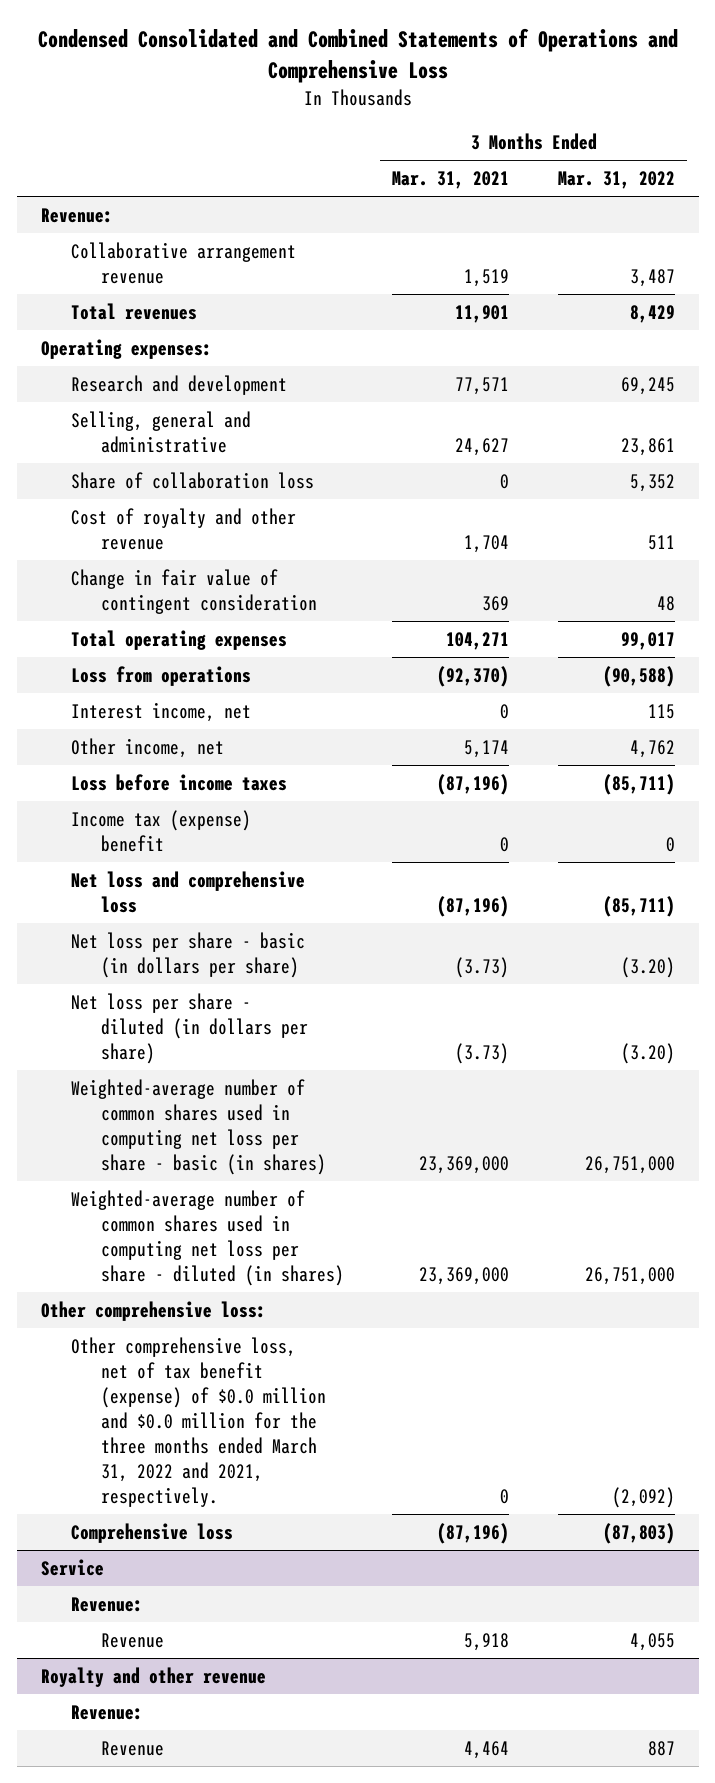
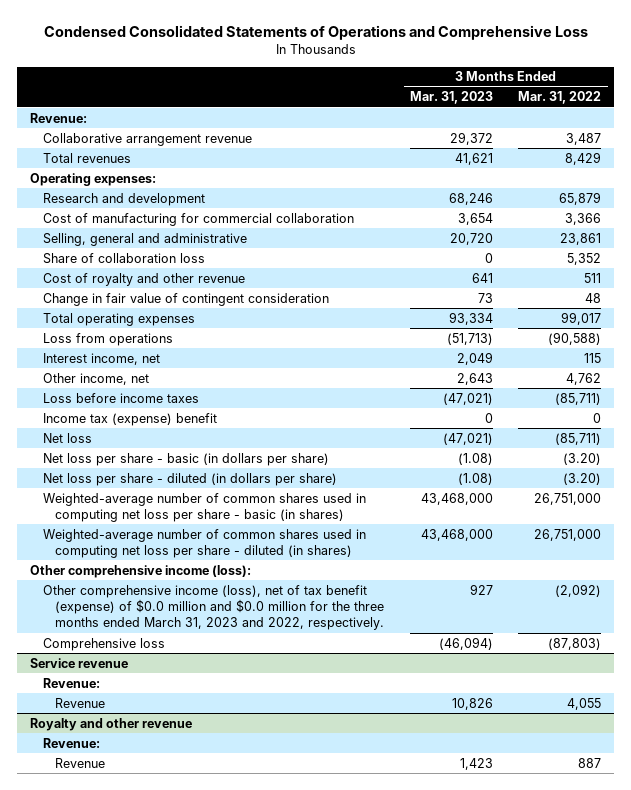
[37,28,678,83] Condensed Consolidated and Combined Statements of Operations and Comprehensive Loss -> [43,24,588,40] Condensed Consolidated Statements of Operations and Comprehensive Loss
[392,171,510,190] Mar. 31, 2021 -> none
none -> [409,91,493,105] Mar. 31, 2023
[620,376,675,395] 69,245 -> [559,191,602,205] 65,879
none -> [42,212,354,226] Cost of manufacturing for commercial collaboration
[70,870,305,913] Net loss and comprehensive loss -> [42,432,92,443] Net loss
[40,1300,266,1321] Other comprehensive loss: -> [29,564,251,578] Other comprehensive income (loss):
[70,1336,327,1507] Other comprehensive loss, net of tax benefit (expense) of $0.0 million and $0.0 million for the three months ended March 31, 2022 and 2021, respectively. -> [42,584,385,631] Other comprehensive income (loss), net of tax benefit (expense) of $0.0 million and $0.0 million for the three months ended March 31, 2023 and 2022, respectively.
[40,1558,104,1576] Service -> [29,657,128,668] Service revenue

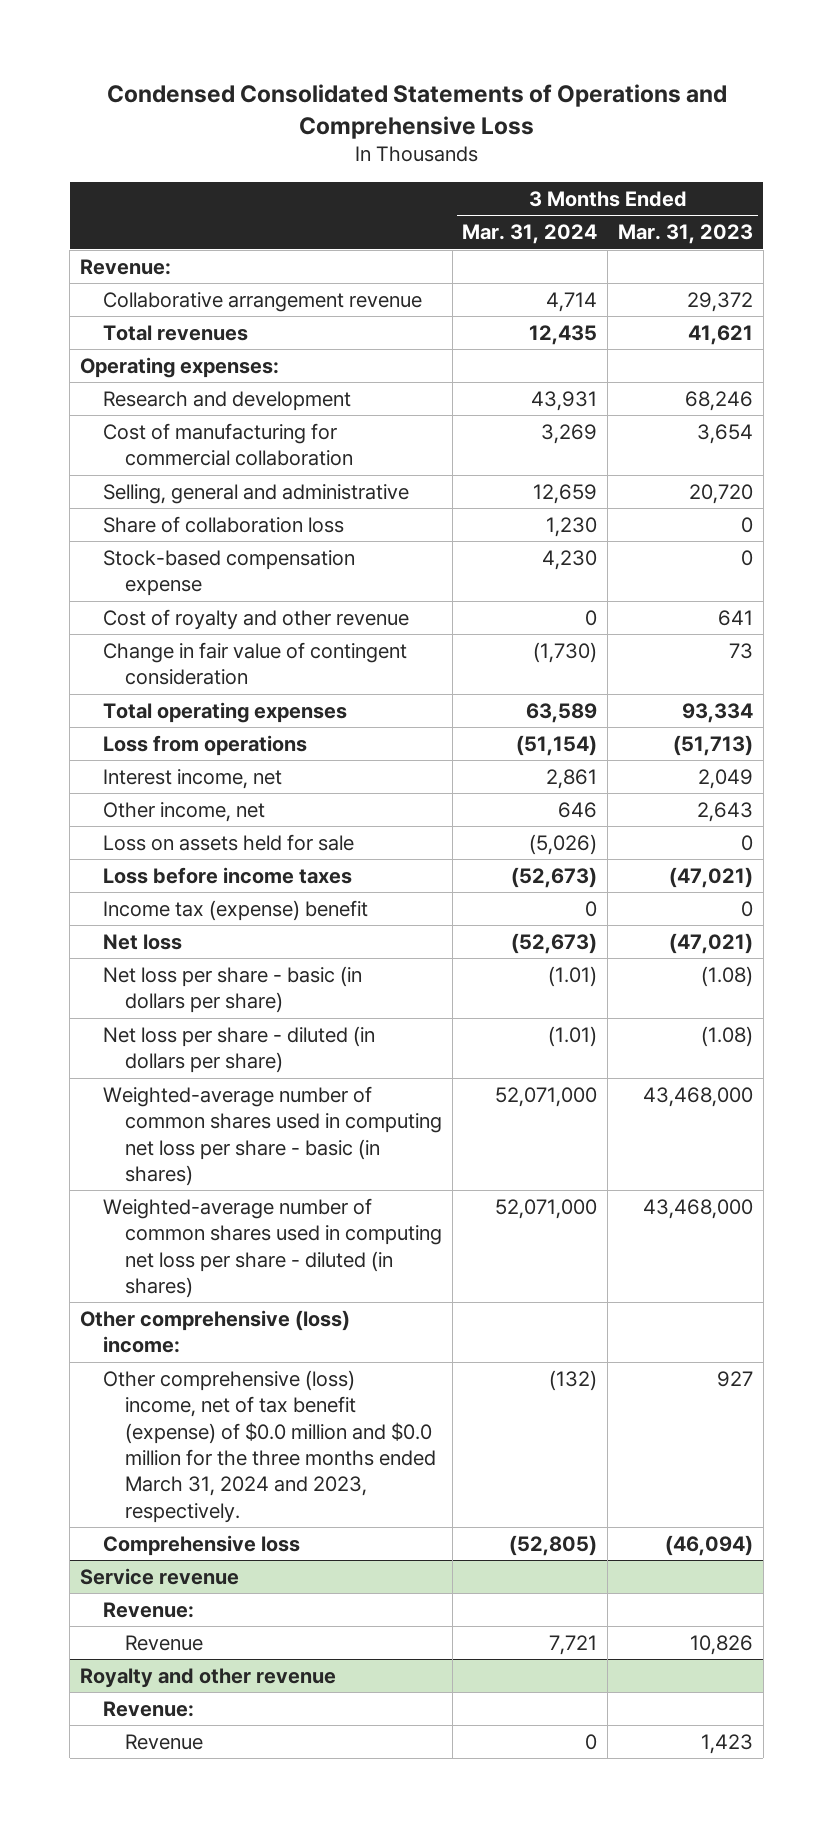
[518,91,602,105] Mar. 31, 2022 -> none
none -> [462,224,598,245] Mar. 31, 2024
none -> [102,550,355,597] Stock-based compensation expense
none -> [102,834,354,852] Loss on assets held for sale
[29,564,251,578] Other comprehensive income (loss): -> [80,1310,351,1354] Other comprehensive (loss) income:
[42,584,385,631] Other comprehensive income (loss), net of tax benefit (expense) of $0.0 million and $0.0 million for the three months ended March 31, 2023 and 2022, respectively. -> [102,1370,436,1523] Other comprehensive (loss) income, net of tax benefit (expense) of $0.0 million and $0.0 million for the three months ended March 31, 2024 and 2023, respectively.

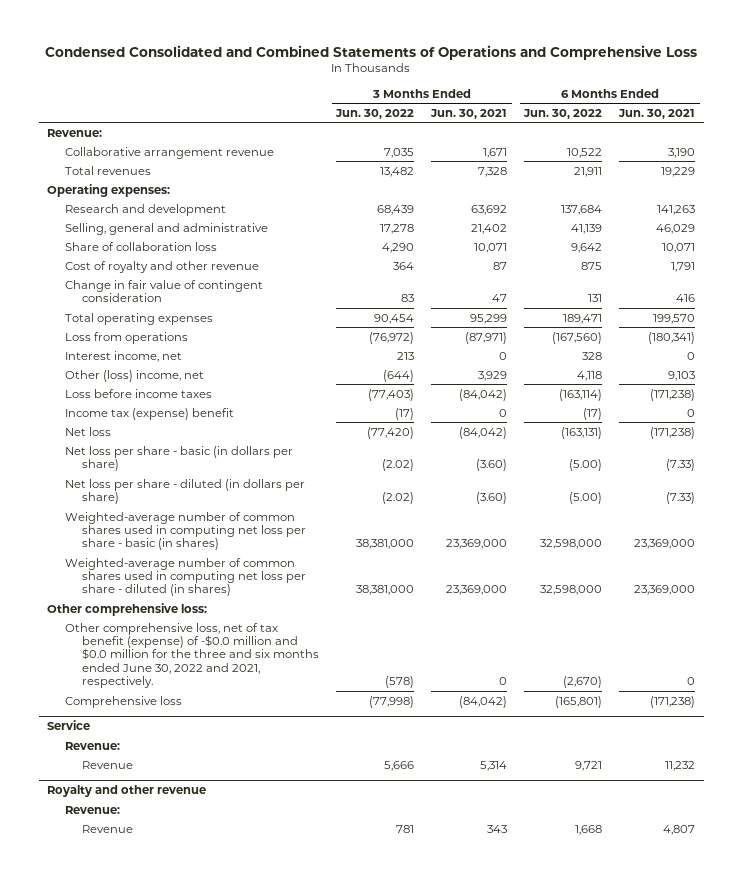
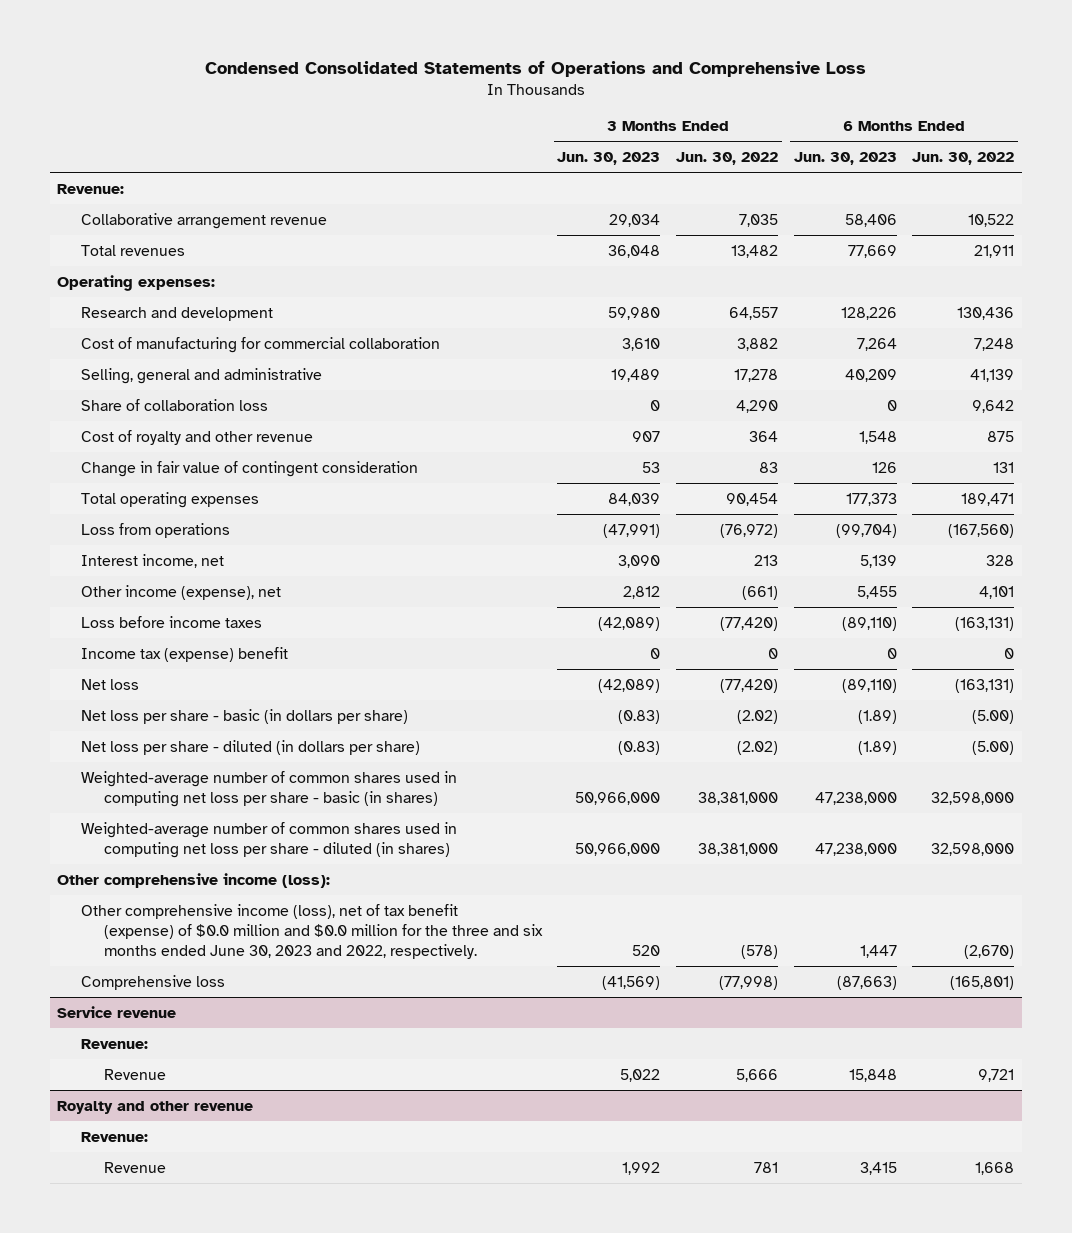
[45,44,698,60] Condensed Consolidated and Combined Statements of Operations and Comprehensive Loss -> [204,60,866,77] Condensed Consolidated Statements of Operations and Comprehensive Loss
[430,108,508,119] Jun. 30, 2021 -> none
[618,108,696,119] Jun. 30, 2021 -> none
none -> [557,151,661,165] Jun. 30, 2023
none -> [793,151,897,165] Jun. 30, 2023
[377,204,415,215] 68,439 -> [729,306,779,320] 64,557
[561,204,603,215] 137,684 -> [957,306,1015,320] 130,436
none -> [80,336,440,353] Cost of manufacturing for commercial collaboration
[64,369,204,382] Other (loss) income, net -> [80,584,281,600] Other income (expense), net
[383,369,415,382] (644) -> [742,585,779,600] (661)
[577,370,603,381] 4,118 -> [979,585,1015,599] 4,101
[368,388,415,401] (77,403) -> [720,616,779,631] (77,420)
[559,388,603,401] (163,114) -> [955,616,1015,631] (163,131)
[395,407,415,420] (17) -> [768,647,779,659] 0
[583,407,603,420] (17) -> [1004,647,1015,659] 0
[47,602,208,616] Other comprehensive loss: -> [57,872,331,888] Other comprehensive income (loss):
[64,622,320,689] Other comprehensive loss, net of tax benefit (expense) of -$0.0 million and $0.0 million for the three and six months ended June 30, 2022 and 2021, respectively. -> [80,903,543,959] Other comprehensive income (loss), net of tax benefit (expense) of $0.0 million and $0.0 million for the three and six months ended June 30, 2023 and 2022, respectively.
[47,720,91,731] Service -> [57,1005,177,1018] Service revenue

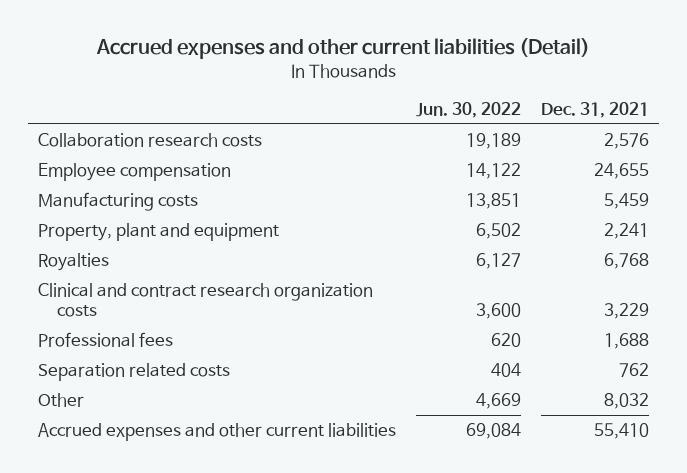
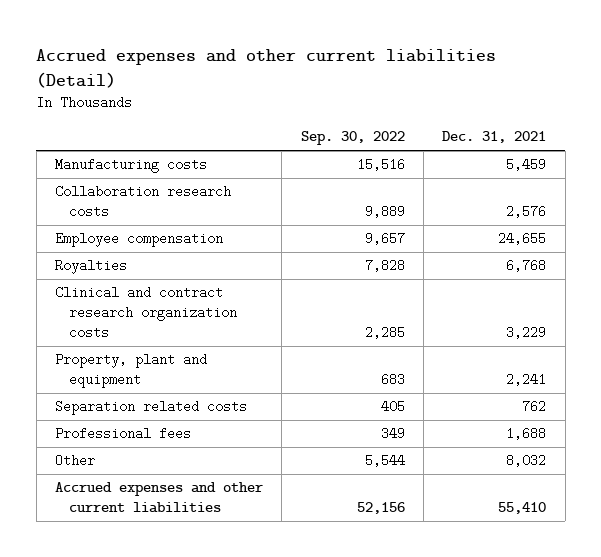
[415,101,521,118] Jun. 30, 2022 -> none
none -> [300,131,405,146] Sep. 30, 2022
[37,192,198,212] Manufacturing costs -> [55,158,208,174] Manufacturing costs
[37,223,279,242] Property, plant and equipment -> [55,353,208,389] Property, plant and equipment
[37,332,173,348] Professional fees -> [55,427,192,441] Professional fees

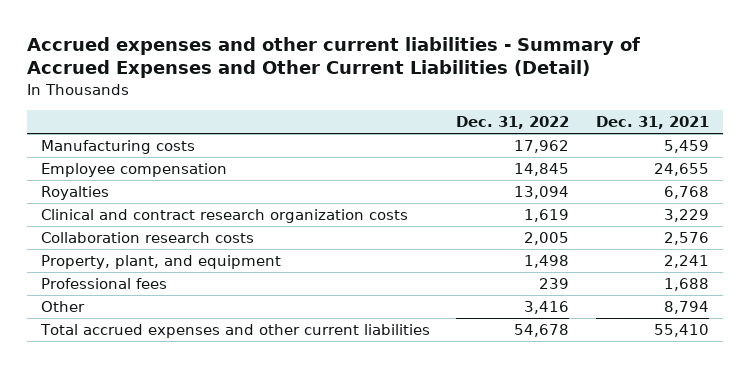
[36,48,497,88] Accrued expenses and other current liabilities (Detail) -> [27,36,641,79] Accrued expenses and other current liabilities - Summary of Accrued Expenses and Other Current Liabilities (Detail)
[300,131,405,146] Sep. 30, 2022 -> none
none -> [456,116,570,130] Dec. 31, 2022
[55,400,248,416] Separation related costs -> none
[55,185,232,219] Collaboration research costs -> [40,232,254,244] Collaboration research costs
[55,353,208,389] Property, plant and equipment -> [40,255,281,270] Property, plant, and equipment
[506,454,547,468] 8,032 -> [664,301,710,315] 8,794
[55,482,264,514] Accrued expenses and other current liabilities -> [39,324,430,339] Total accrued expenses and other current liabilities

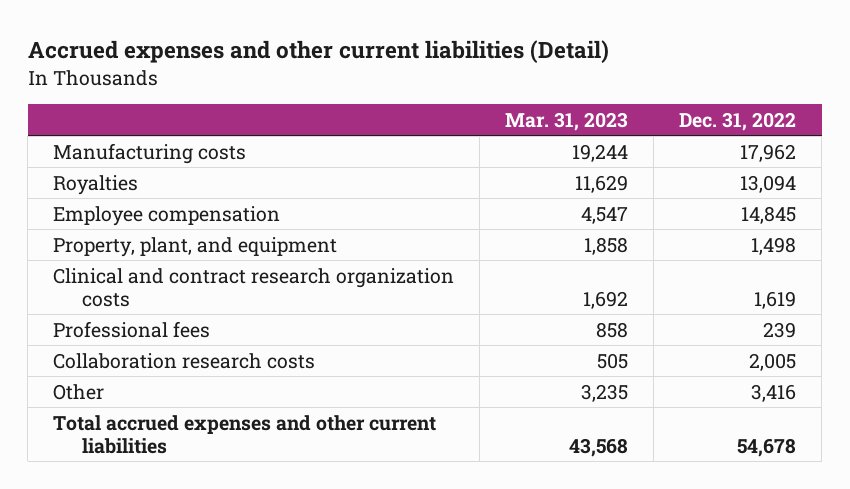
[27,36,641,79] Accrued expenses and other current liabilities - Summary of Accrued Expenses and Other Current Liabilities (Detail) -> [27,40,609,64] Accrued expenses and other current liabilities (Detail)
[596,116,710,130] Dec. 31, 2021 -> none
none -> [505,111,629,131] Mar. 31, 2023
[40,163,227,178] Employee compensation -> [53,205,281,226] Employee compensation
[40,209,408,224] Clinical and contract research organization costs -> [53,267,455,307] Clinical and contract research organization costs
[40,232,254,244] Collaboration research costs -> [53,352,316,369] Collaboration research costs

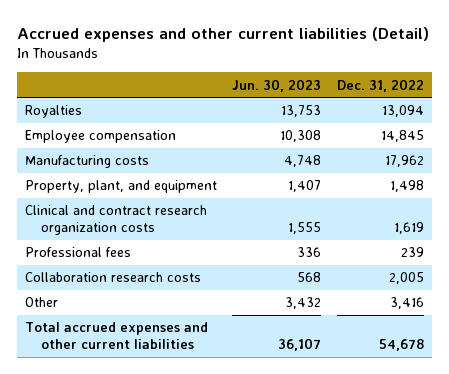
[505,111,629,131] Mar. 31, 2023 -> none
none -> [232,78,322,92] Jun. 30, 2023
[53,142,247,164] Manufacturing costs -> [24,155,149,169] Manufacturing costs

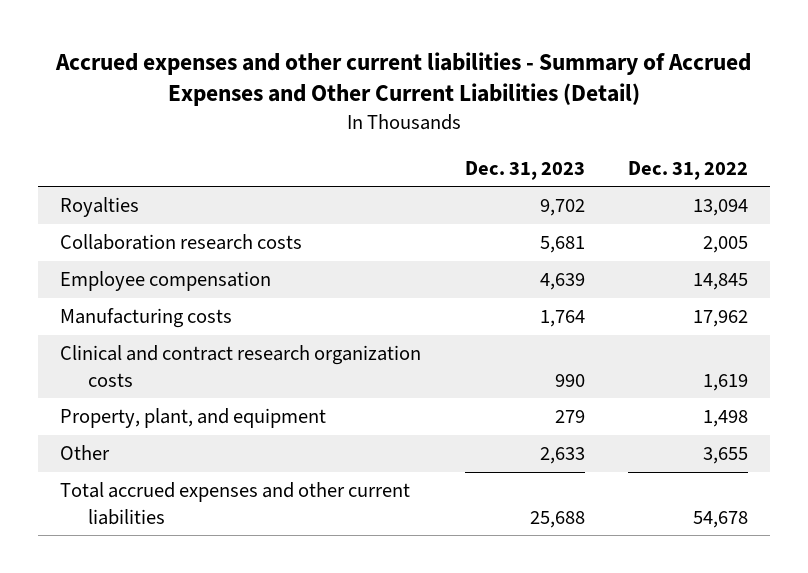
[17,27,430,43] Accrued expenses and other current liabilities (Detail) -> [55,51,752,107] Accrued expenses and other current liabilities - Summary of Accrued Expenses and Other Current Liabilities (Detail)
[232,78,322,92] Jun. 30, 2023 -> none
none -> [464,160,585,180] Dec. 31, 2023
[24,272,201,283] Collaboration research costs -> [59,234,302,251] Collaboration research costs
[24,247,131,258] Professional fees -> none
[24,180,217,194] Property, plant, and equipment -> [59,408,326,429] Property, plant, and equipment
[389,297,424,310] 3,416 -> [703,447,749,465] 3,655

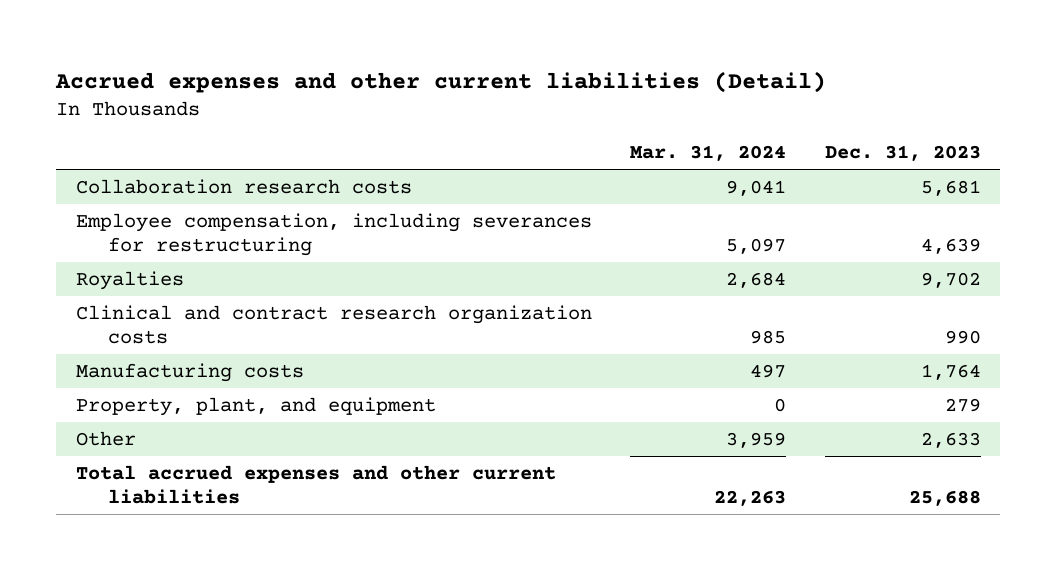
[55,51,752,107] Accrued expenses and other current liabilities - Summary of Accrued Expenses and Other Current Liabilities (Detail) -> [55,70,827,93] Accrued expenses and other current liabilities (Detail)
[628,160,749,180] Dec. 31, 2022 -> none
none -> [630,145,787,162] Mar. 31, 2024
[59,271,271,292] Employee compensation -> [75,212,592,256] Employee compensation, including severances for restructuring
[59,197,139,218] Royalties -> [75,270,184,290] Royalties
[59,308,232,329] Manufacturing costs -> [75,362,304,382] Manufacturing costs

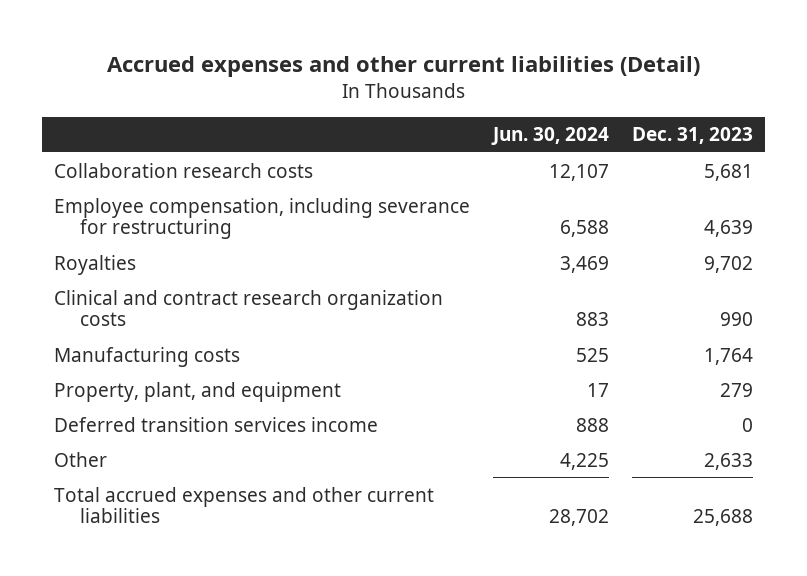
[630,145,787,162] Mar. 31, 2024 -> none
none -> [491,127,610,146] Jun. 30, 2024
[75,212,592,256] Employee compensation, including severances for restructuring -> [53,197,470,240] Employee compensation, including severance for restructuring
none -> [53,416,378,432] Deferred transition services income

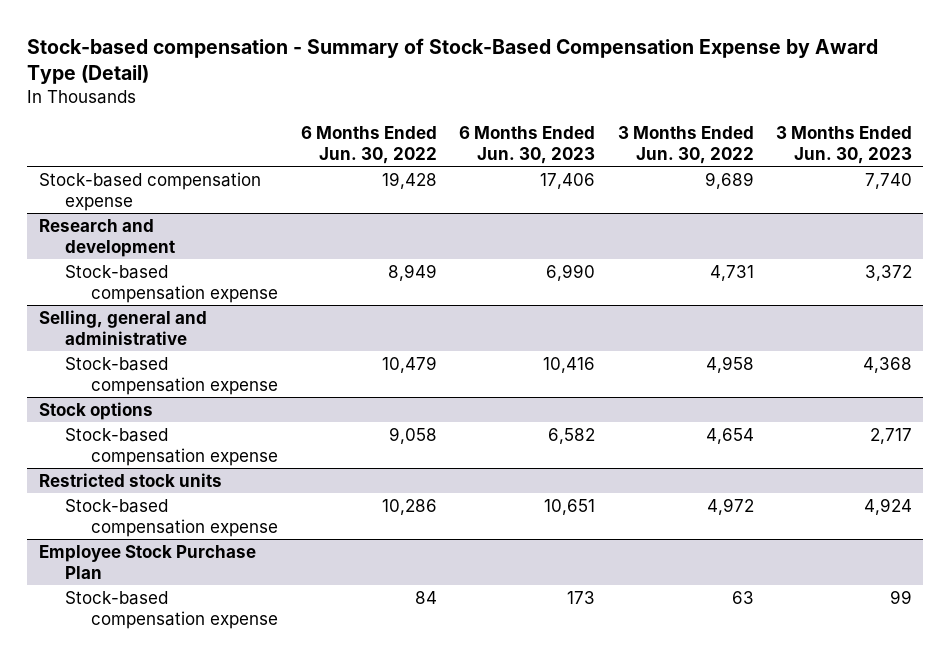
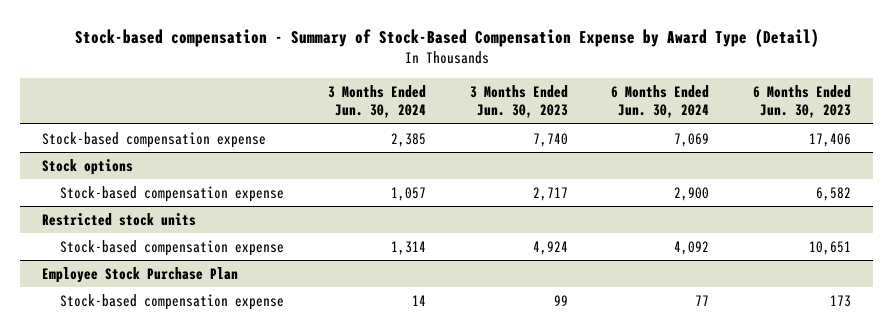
[300,125,437,164] 6 Months Ended Jun. 30, 2022 -> none
[617,125,754,164] 3 Months Ended Jun. 30, 2022 -> none
none -> [327,84,426,119] 3 Months Ended Jun. 30, 2024
none -> [611,84,710,119] 6 Months Ended Jun. 30, 2024
[38,218,175,257] Research and development -> none
[64,264,279,303] Stock-based compensation expense -> none
[38,309,207,345] Selling, general and administrative -> none
[64,356,279,395] Stock-based compensation expense -> none

